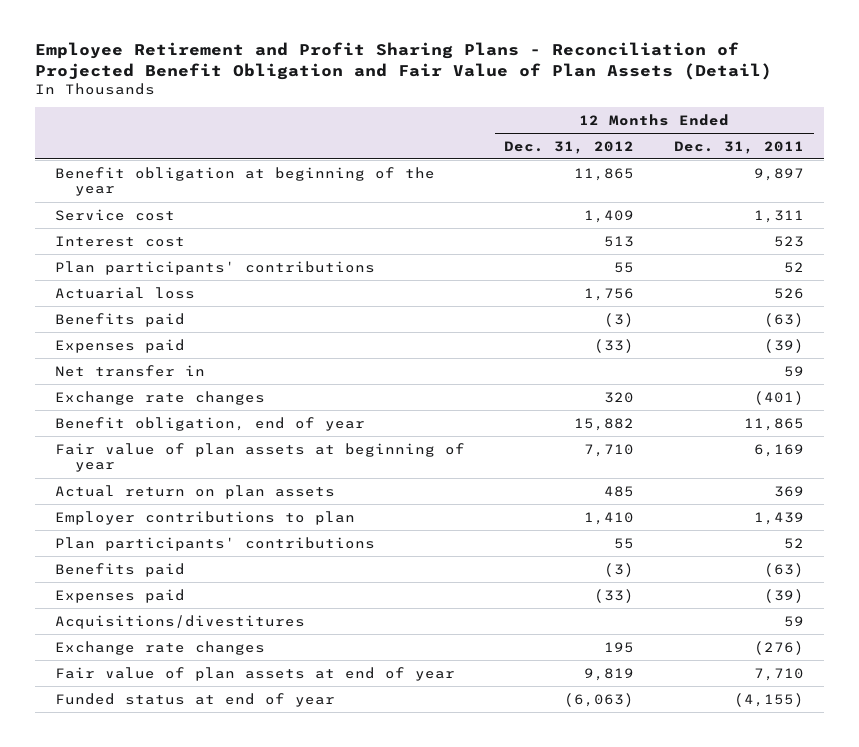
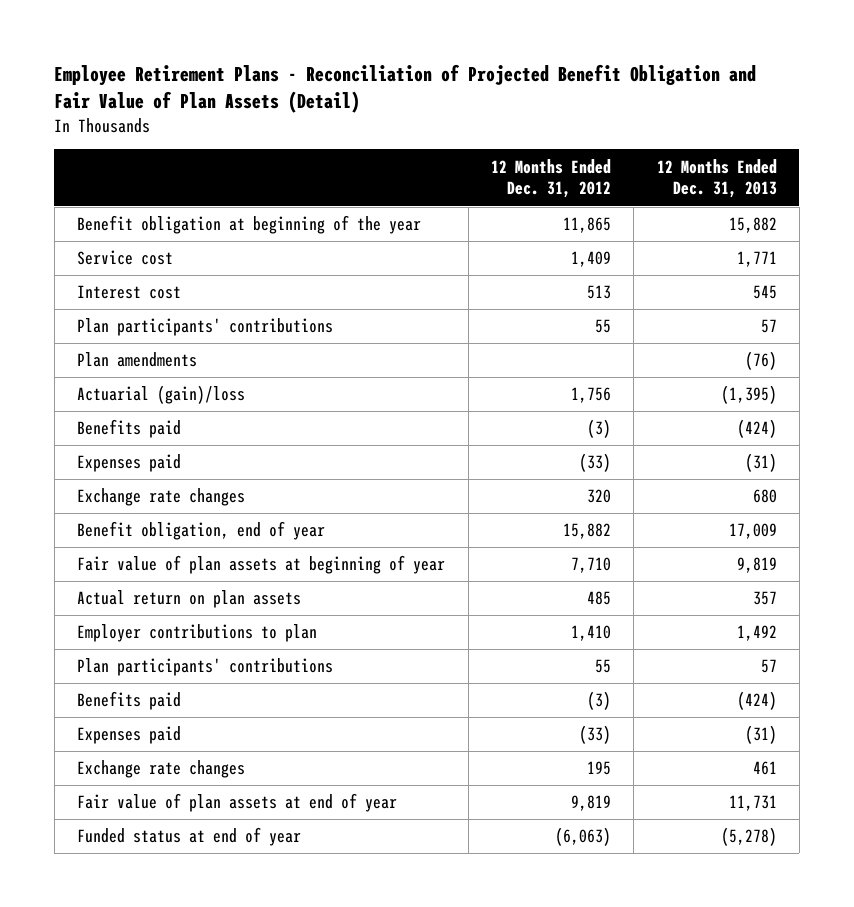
[34,42,772,80] Employee Retirement and Profit Sharing Plans - Reconciliation of Projected Benefit Obligation and Fair Value of Plan Assets (Detail) -> [54,64,757,114] Employee Retirement Plans - Reconciliation of Projected Benefit Obligation and Fair Value of Plan Assets (Detail)
[674,140,805,154] Dec. 31, 2011 -> none
none -> [656,158,777,199] 12 Months Ended Dec. 31, 2013
none -> [77,352,198,368] Plan amendments
[54,286,195,299] Actuarial loss -> [77,385,246,405] Actuarial (gain)/loss
[54,364,205,377] Net transfer in -> none
[54,614,305,629] Acquisitions/divestitures -> none

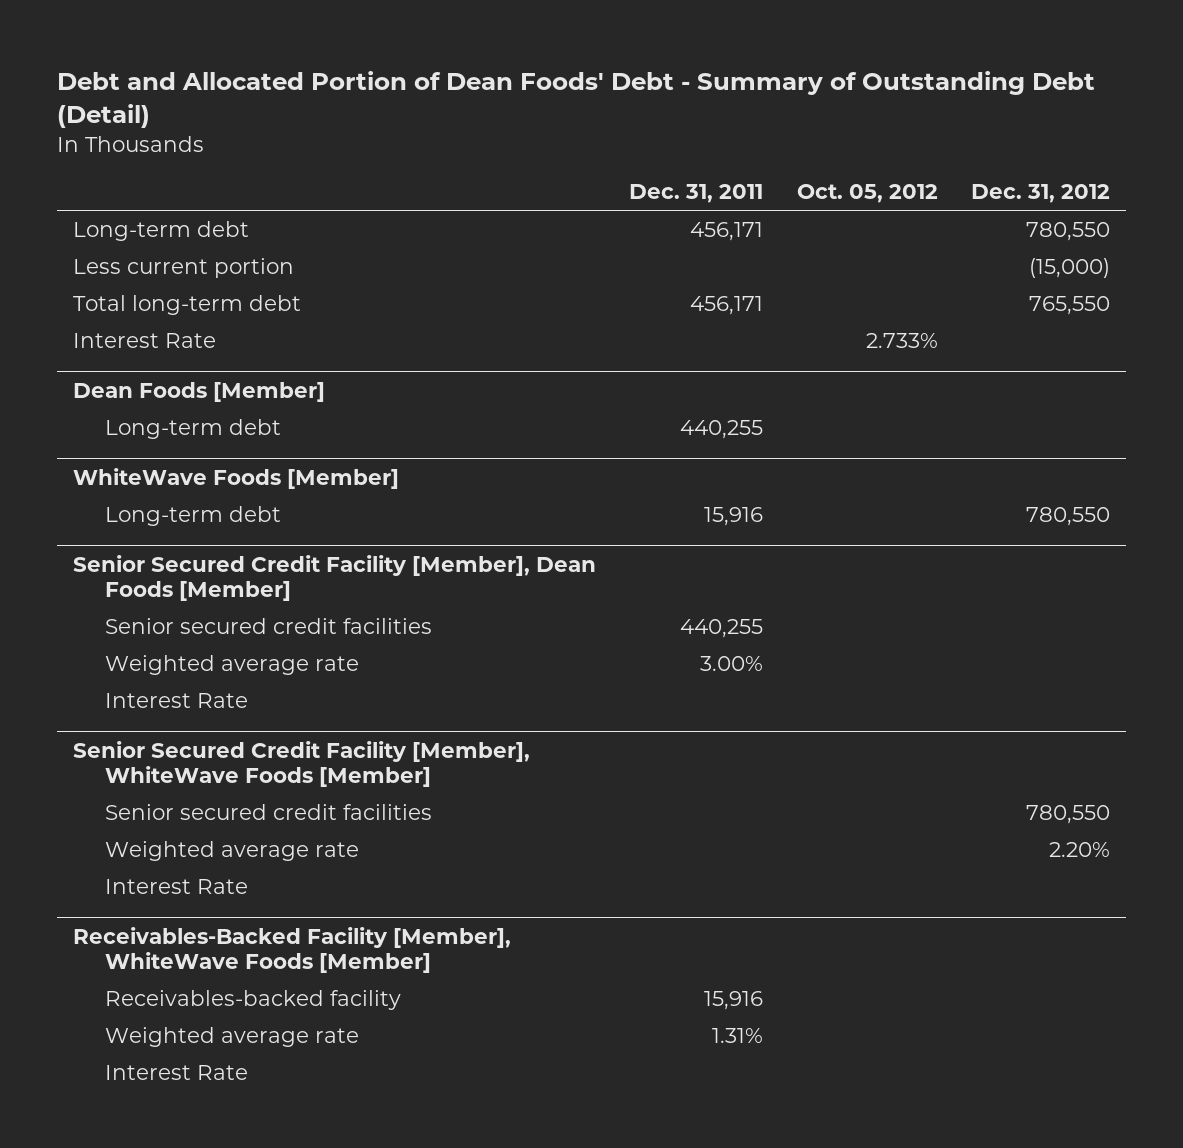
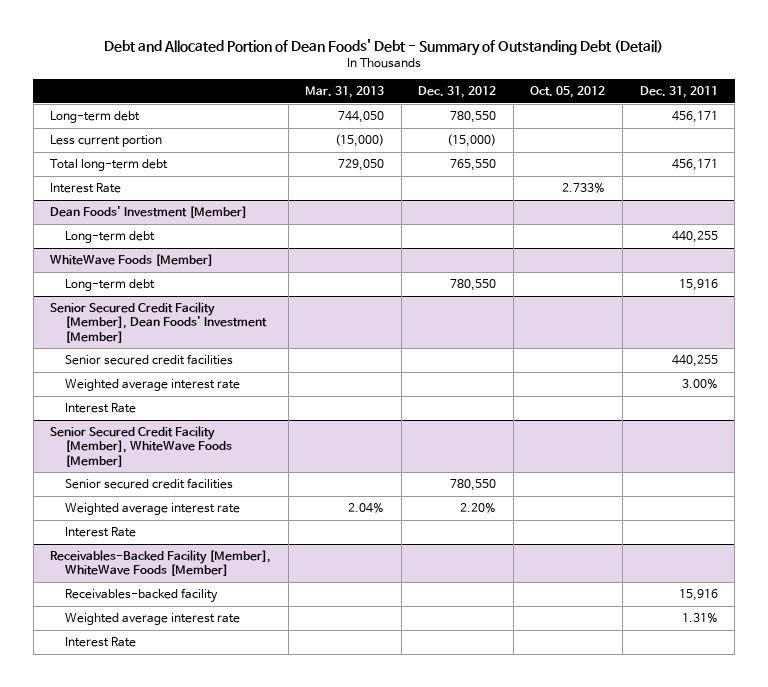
none -> [305,86,385,99] Mar. 31, 2013
[73,381,326,402] Dean Foods [Member] -> [50,206,248,219] Dean Foods' Investment [Member]
[73,554,597,601] Senior Secured Credit Facility [Member], Dean Foods [Member] -> [50,302,268,343] Senior Secured Credit Facility [Member], Dean Foods' Investment [Member]
[105,655,360,676] Weighted average rate -> [65,379,241,392] Weighted average interest rate
[105,841,360,862] Weighted average rate -> [65,503,241,516] Weighted average interest rate
[105,1027,360,1048] Weighted average rate -> [65,613,241,626] Weighted average interest rate

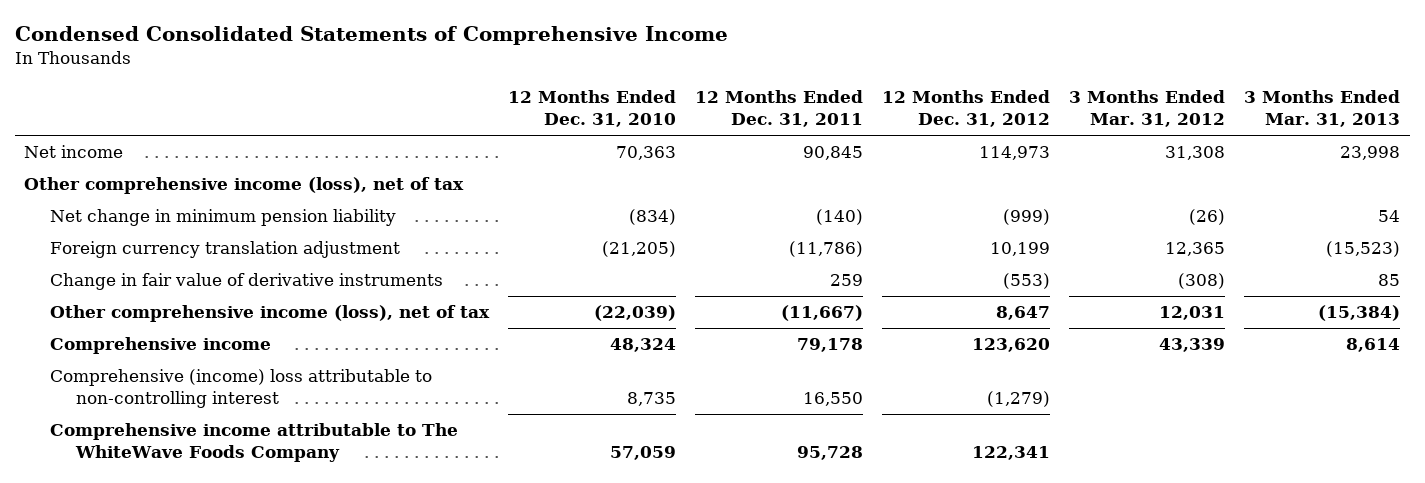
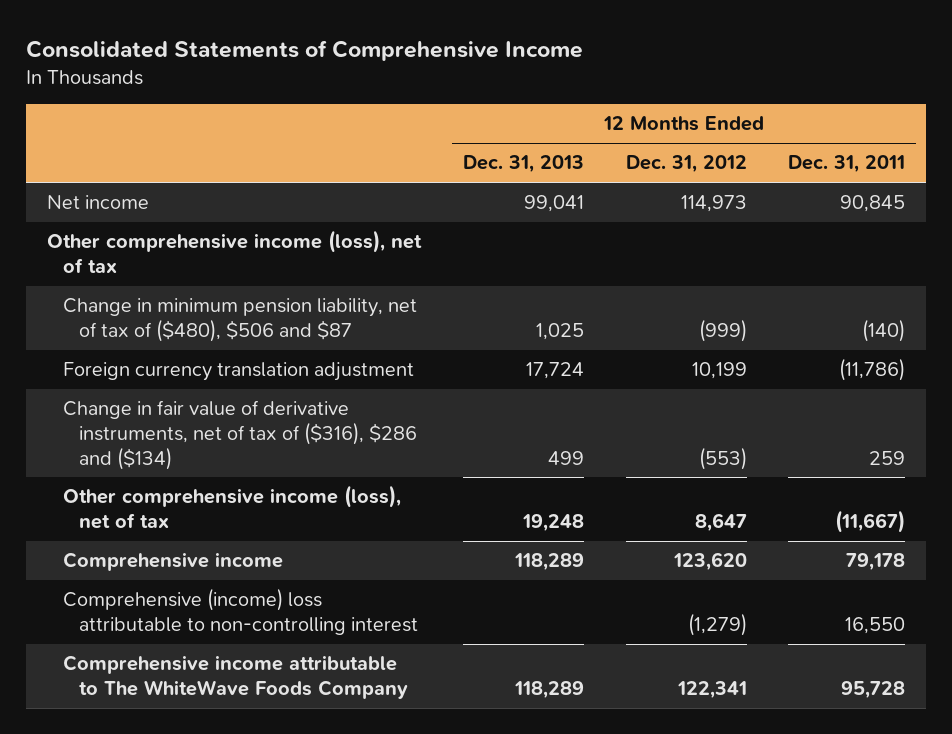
[14,26,728,46] Condensed Consolidated Statements of Comprehensive Income -> [25,39,583,61] Consolidated Statements of Comprehensive Income
[508,90,677,128] 12 Months Ended Dec. 31, 2010 -> none
[1069,90,1226,128] 3 Months Ended Mar. 31, 2012 -> none
[1244,90,1401,128] 3 Months Ended Mar. 31, 2013 -> none
none -> [462,155,584,174] Dec. 31, 2013
[50,209,397,227] Net change in minimum pension liability -> [63,298,418,343] Change in minimum pension liability, net of tax of ($480), $506 and $87
[50,273,444,291] Change in fair value of derivative instruments -> [63,400,418,470] Change in fair value of derivative instruments, net of tax of ($316), $286 and ($134)

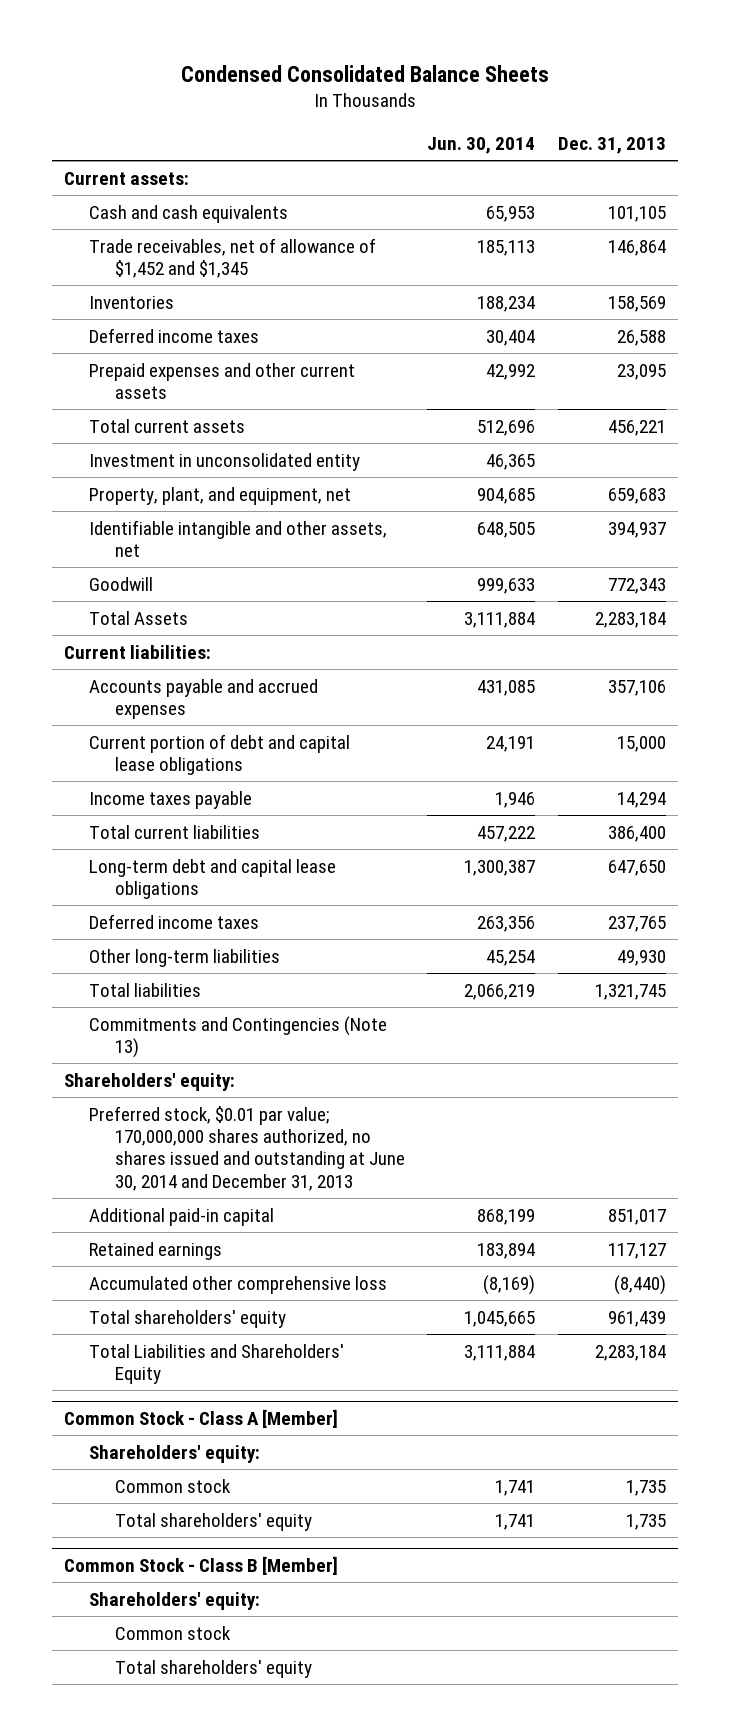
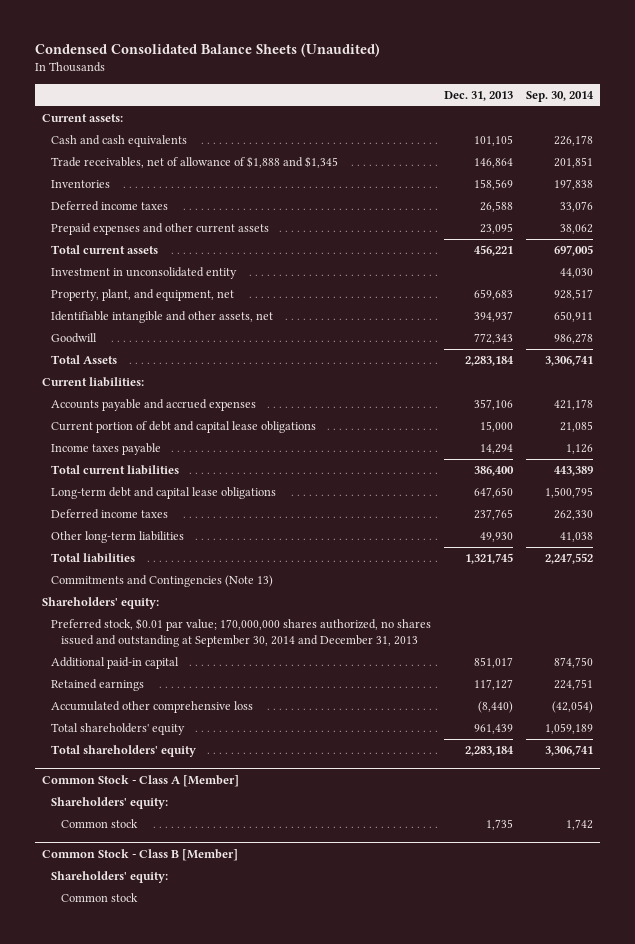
[180,64,549,82] Condensed Consolidated Balance Sheets -> [35,43,381,58] Condensed Consolidated Balance Sheets (Unaudited)
[427,137,536,155] Jun. 30, 2014 -> none
none -> [526,90,595,102] Sep. 30, 2014
[89,237,377,279] Trade receivables, net of allowance of $1,452 and $1,345 -> [51,155,339,168] Trade receivables, net of allowance of $1,888 and $1,345
[89,1105,405,1191] Preferred stock, $0.01 par value; 170,000,000 shares authorized, no shares issued and outstanding at June 30, 2014 and December 31, 2013 -> [51,617,432,647] Preferred stock, $0.01 par value; 170,000,000 shares authorized, no shares issued and outstanding at September 30, 2014 and December 31, 2013
[89,1343,345,1385] Total Liabilities and Shareholders' Equity -> [51,744,197,757] Total shareholders' equity
[114,1512,312,1531] Total shareholders' equity -> none
[114,1659,312,1678] Total shareholders' equity -> none

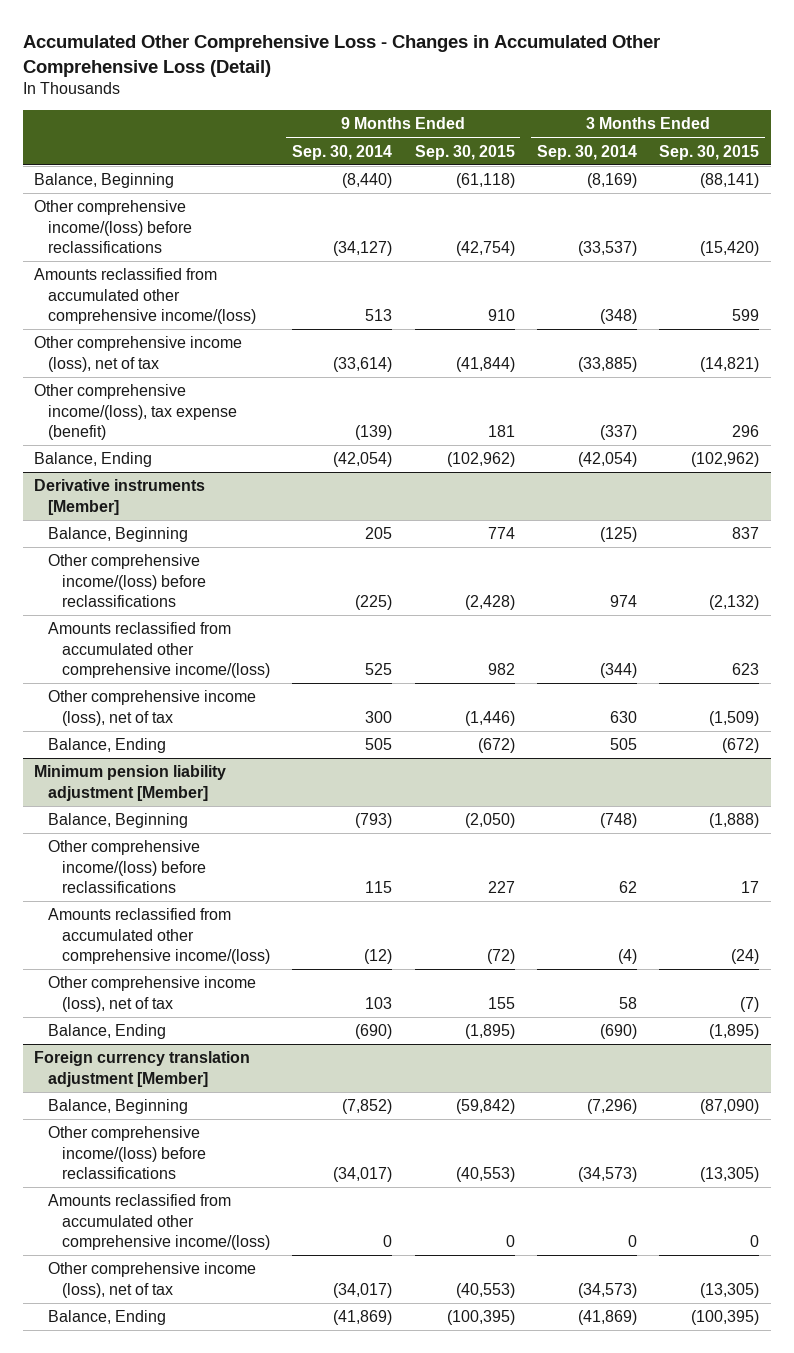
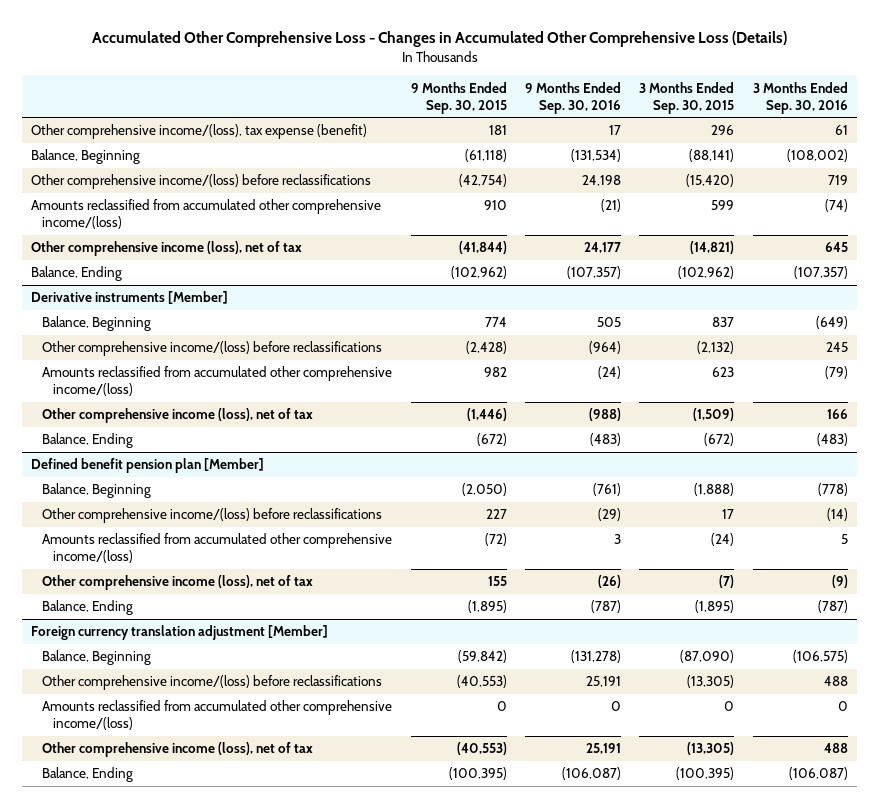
[22,34,660,77] Accumulated Other Comprehensive Loss - Changes in Accumulated Other Comprehensive Loss (Detail) -> [91,31,787,48] Accumulated Other Comprehensive Loss - Changes in Accumulated Other Comprehensive Loss (Details)
[292,144,393,160] Sep. 30, 2014 -> none
[536,144,637,160] Sep. 30, 2014 -> none
none -> [524,81,621,114] 9 Months Ended Sep. 30, 2016
none -> [752,81,848,114] 3 Months Ended Sep. 30, 2016
[34,384,237,441] Other comprehensive income/(loss), tax expense (benefit) -> [31,124,368,140] Other comprehensive income/(loss), tax expense (benefit)
[34,765,227,801] Minimum pension liability adjustment [Member] -> [31,458,265,474] Defined benefit pension plan [Member]

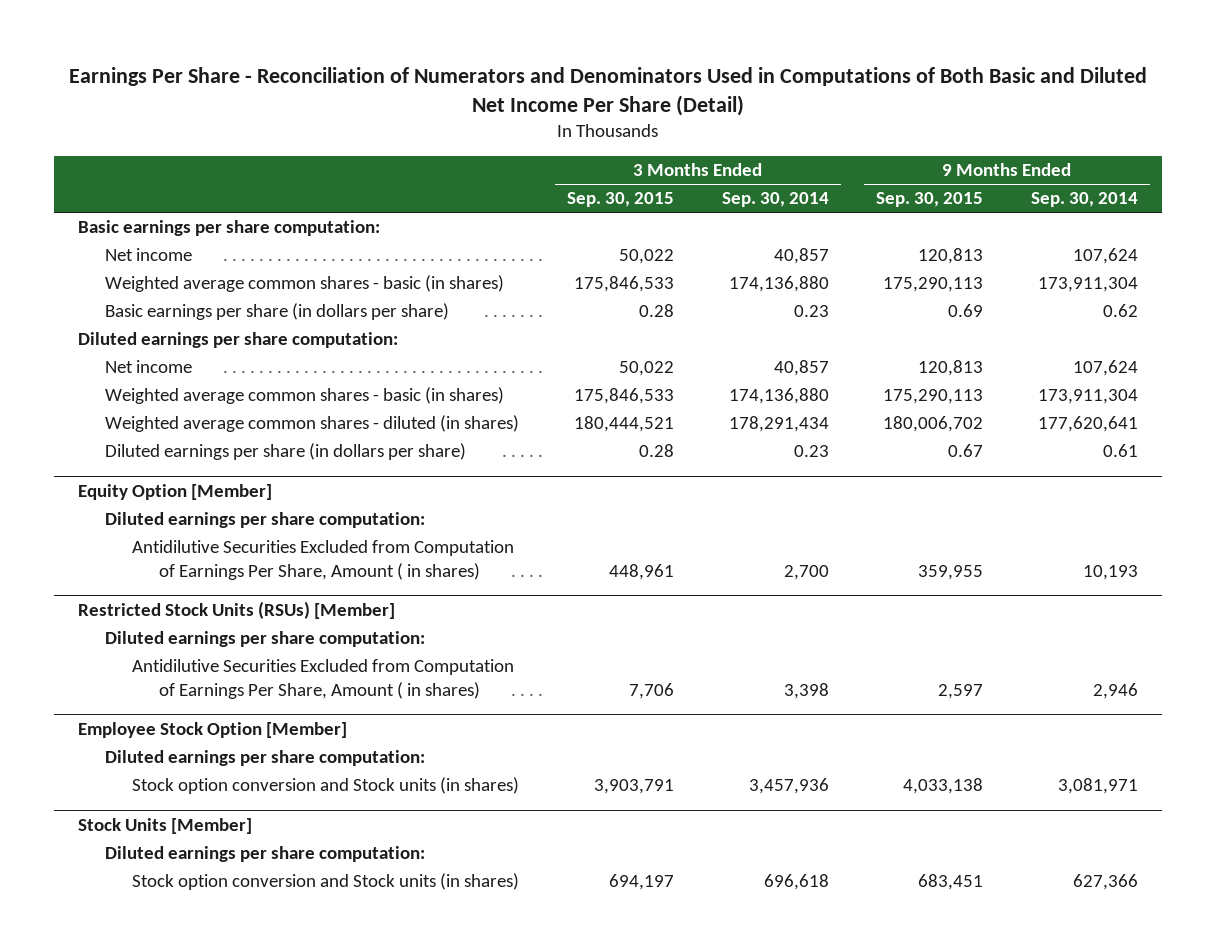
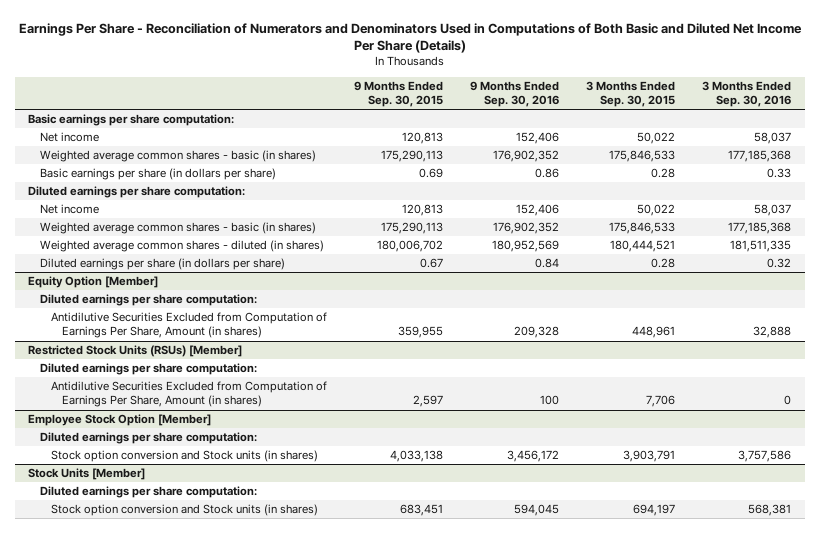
[68,66,1147,116] Earnings Per Share - Reconciliation of Numerators and Denominators Used in Computations of Both Basic and Diluted Net Income Per Share (Detail) -> [18,22,802,54] Earnings Per Share - Reconciliation of Numerators and Denominators Used in Computations of Both Basic and Diluted Net Income Per Share (Details)
[721,192,829,208] Sep. 30, 2014 -> none
[1031,192,1139,208] Sep. 30, 2014 -> none
none -> [470,80,560,107] 9 Months Ended Sep. 30, 2016
none -> [702,80,792,107] 3 Months Ended Sep. 30, 2016
[131,540,514,580] Antidilutive Securities Excluded from Computation of Earnings Per Share, Amount ( in shares) -> [51,312,328,339] Antidilutive Securities Excluded from Computation of Earnings Per Share, Amount (in shares)
[131,659,514,699] Antidilutive Securities Excluded from Computation of Earnings Per Share, Amount ( in shares) -> [51,381,328,408] Antidilutive Securities Excluded from Computation of Earnings Per Share, Amount (in shares)

